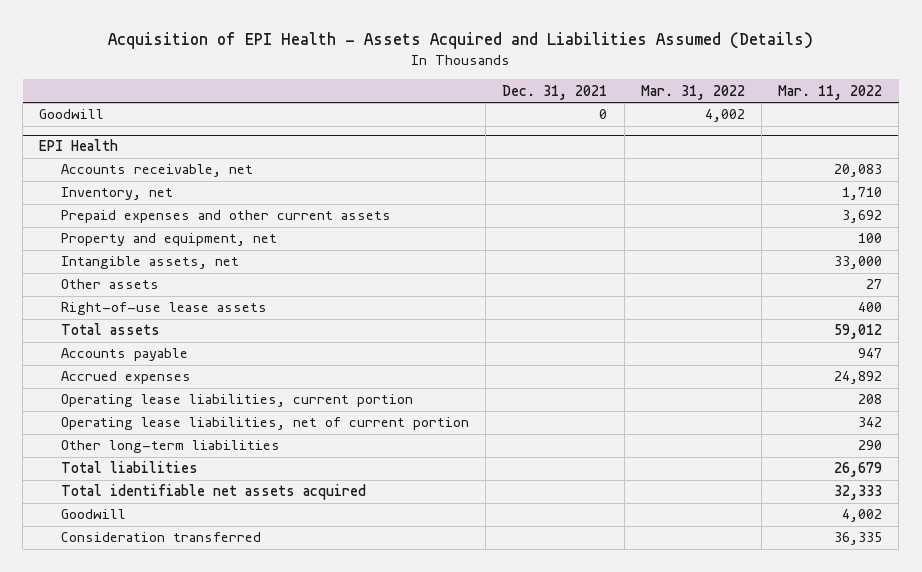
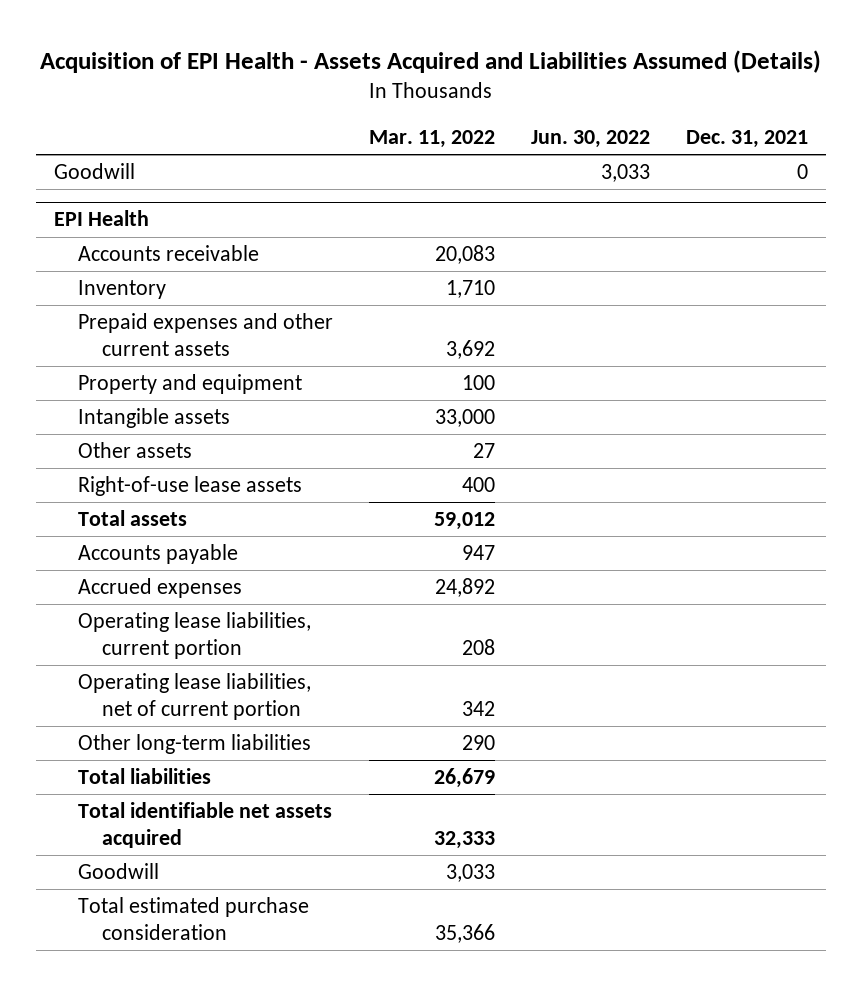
[640,84,745,100] Mar. 31, 2022 -> none
none -> [530,129,650,148] Jun. 30, 2022
[60,164,253,178] Accounts receivable, net -> [77,245,259,262] Accounts receivable
[60,187,173,201] Inventory, net -> [77,280,166,300] Inventory
[60,233,277,247] Property and equipment, net -> [77,374,302,395] Property and equipment
[60,256,239,270] Intangible assets, net -> [77,408,230,429] Intangible assets
[842,509,883,523] 4,002 -> [445,864,495,883] 3,033
[60,532,261,543] Consideration transferred -> [77,897,309,940] Total estimated purchase consideration
[834,532,883,546] 36,335 -> [434,923,495,943] 35,366

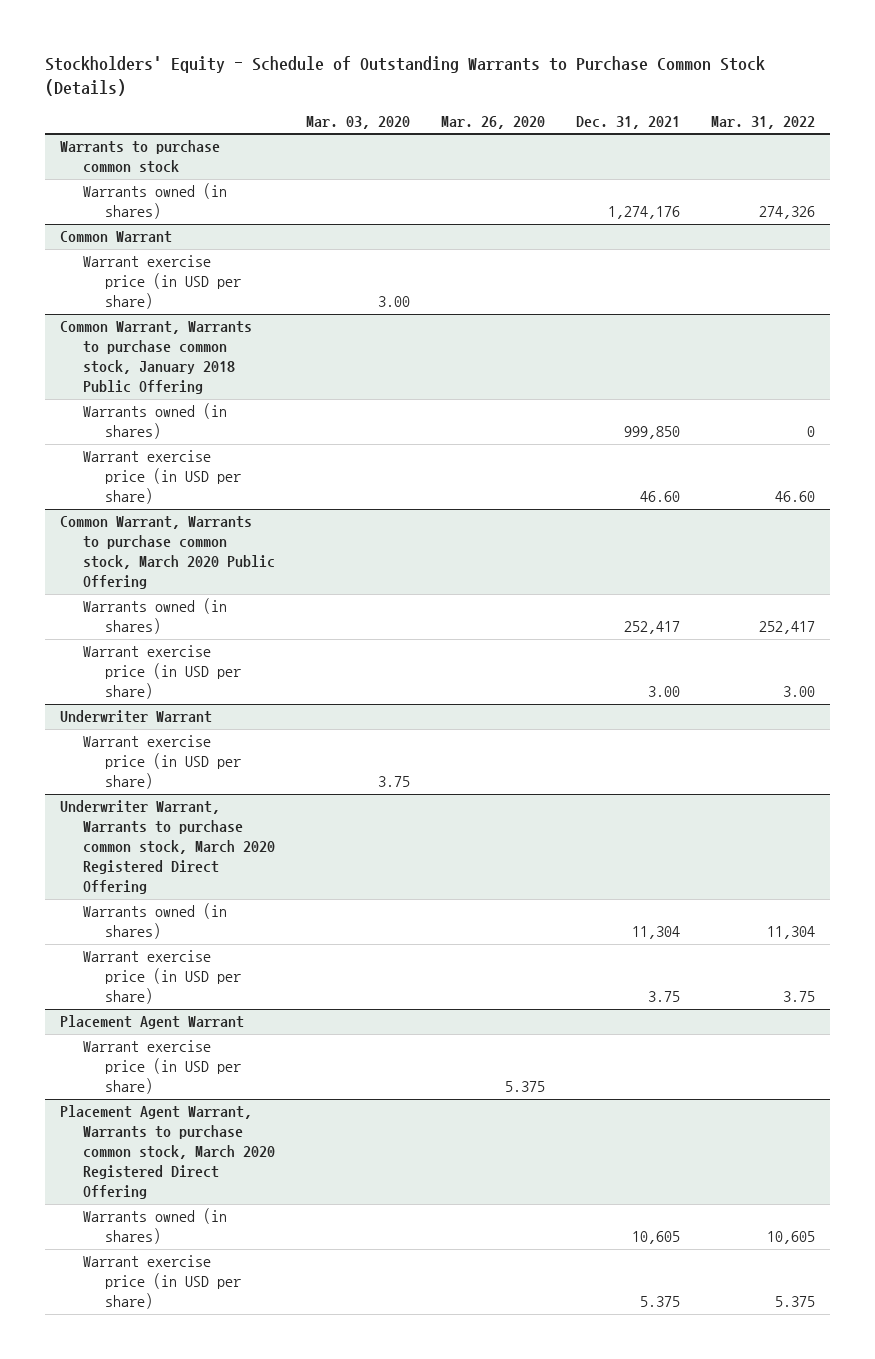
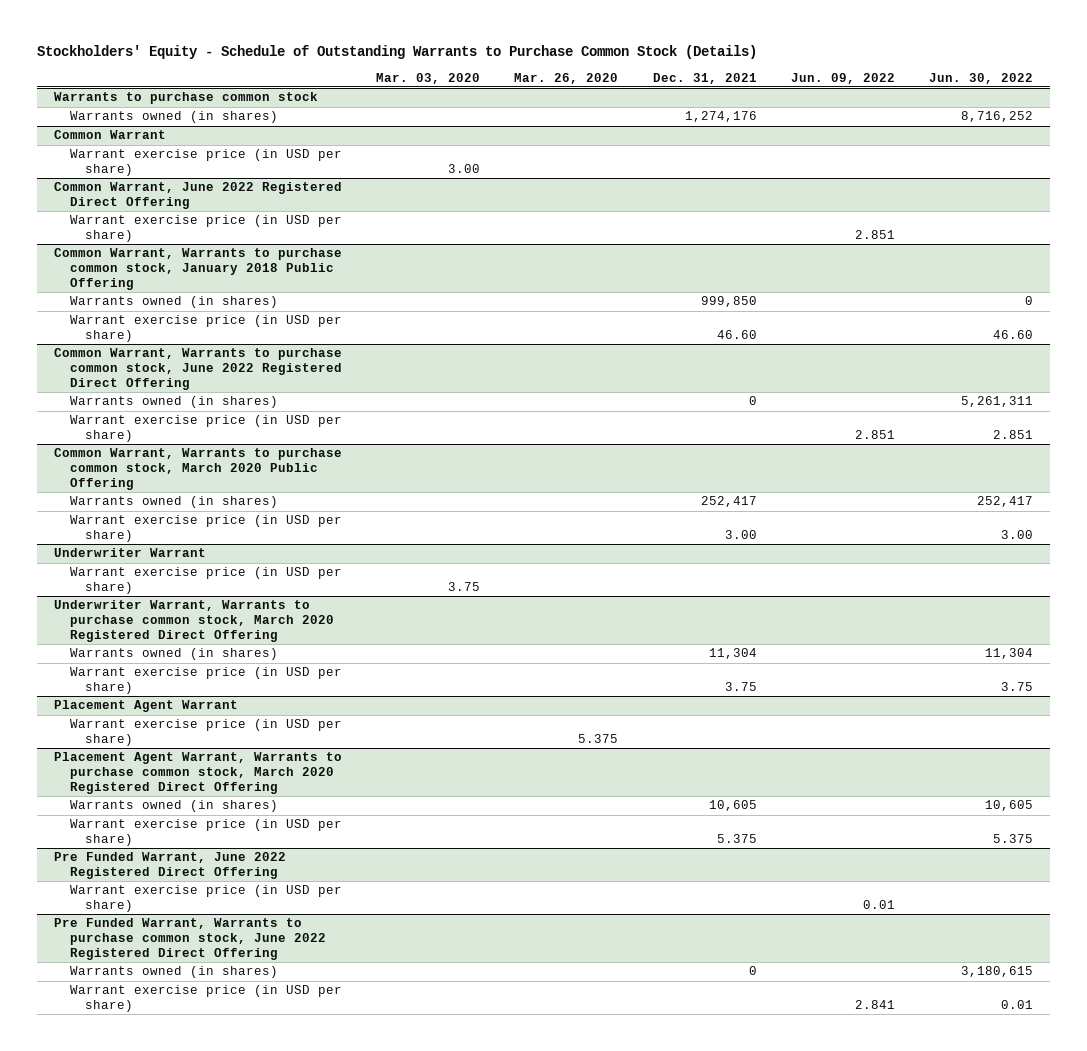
[710,115,815,129] Mar. 31, 2022 -> none
none -> [791,72,896,84] Jun. 09, 2022
none -> [929,72,1034,84] Jun. 30, 2022
none -> [53,182,342,210] Common Warrant, June 2022 Registered Direct Offering
none -> [69,215,342,243] Warrant exercise price (in USD per share)
none -> [53,348,342,390] Common Warrant, Warrants to purchase common stock, June 2022 Registered Direct Offering
none -> [69,396,278,409] Warrants owned (in shares)
none -> [69,415,342,443] Warrant exercise price (in USD per share)
none -> [53,852,286,880] Pre Funded Warrant, June 2022 Registered Direct Offering
none -> [69,885,342,913] Warrant exercise price (in USD per share)
none -> [53,918,326,960] Pre Funded Warrant, Warrants to purchase common stock, June 2022 Registered Direct Offering
none -> [69,966,278,979] Warrants owned (in shares)
none -> [69,985,342,1013] Warrant exercise price (in USD per share)

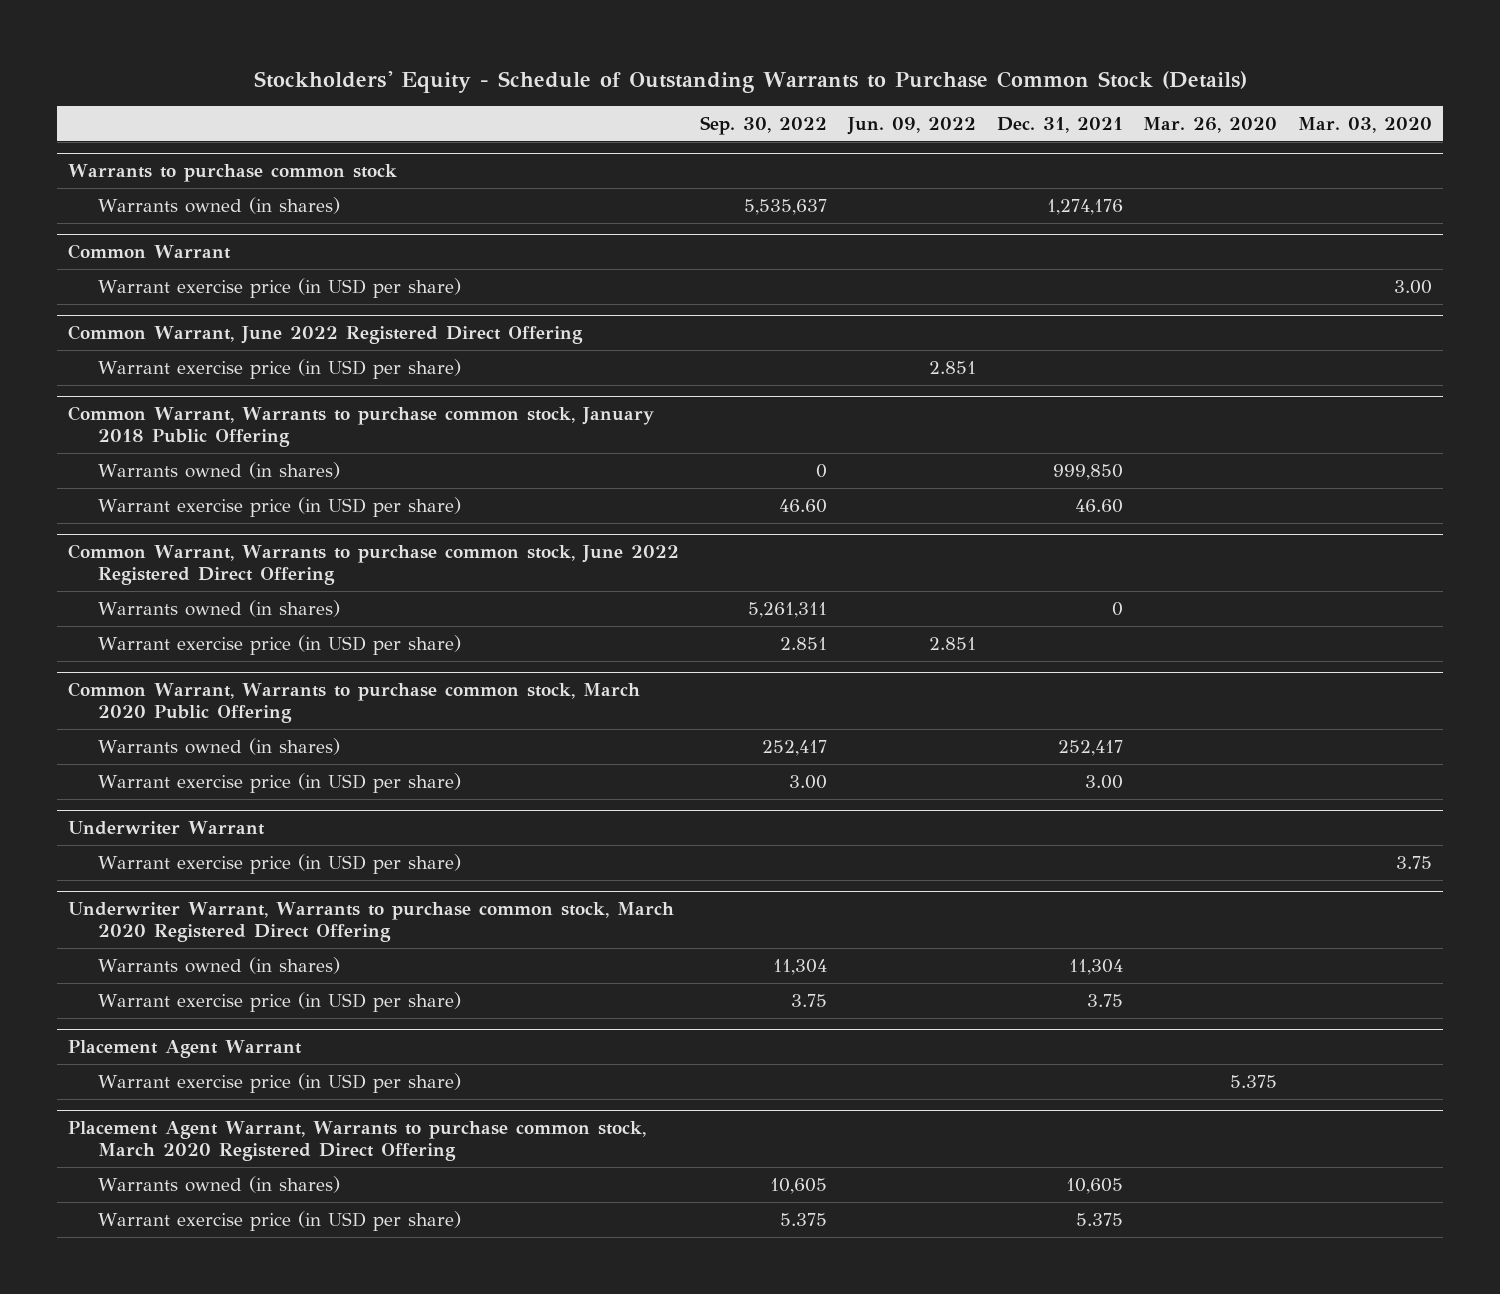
[929,72,1034,84] Jun. 30, 2022 -> none
none -> [699,116,827,136] Sep. 30, 2022
[53,852,286,880] Pre Funded Warrant, June 2022 Registered Direct Offering -> none
[69,885,342,913] Warrant exercise price (in USD per share) -> none
[53,918,326,960] Pre Funded Warrant, Warrants to purchase common stock, June 2022 Registered Direct Offering -> none
[69,966,278,979] Warrants owned (in shares) -> none
[69,985,342,1013] Warrant exercise price (in USD per share) -> none

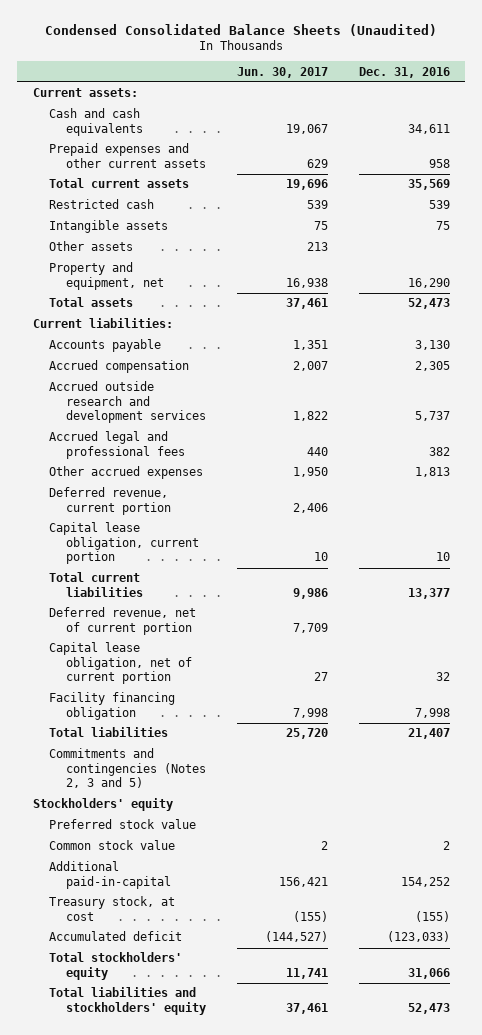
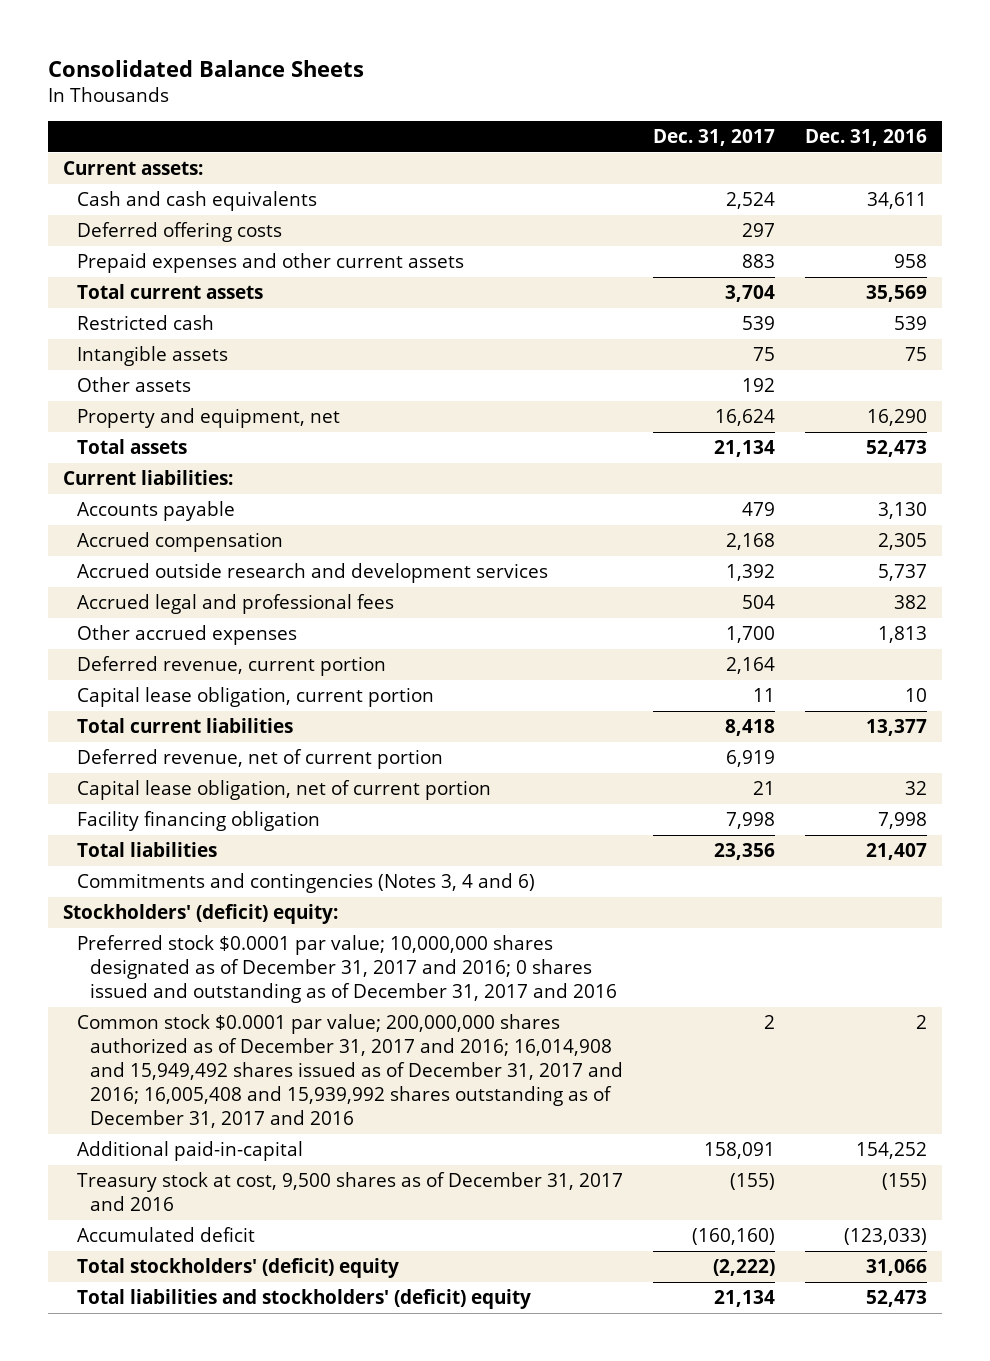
[45,23,438,36] Condensed Consolidated Balance Sheets (Unaudited) -> [47,60,364,78] Consolidated Balance Sheets
[236,66,328,78] Jun. 30, 2017 -> none
none -> [653,129,776,147] Dec. 31, 2017
none -> [76,222,282,243] Deferred offering costs
[49,748,207,789] Commitments and contingencies (Notes 2, 3 and 5) -> [76,873,535,894] Commitments and contingencies (Notes 3, 4 and 6)
[32,798,173,812] Stockholders' equity -> [62,904,338,925] Stockholders' (deficit) equity:
[49,819,197,830] Preferred stock value -> [76,935,618,1004] Preferred stock $0.0001 par value; 10,000,000 shares designated as of December 31, 2017 and 2016; 0 shares issued and outstanding as of December 31, 2017 and 2016
[49,840,176,851] Common stock value -> [76,1014,624,1129] Common stock $0.0001 par value; 200,000,000 shares authorized as of December 31, 2017 and 2016; 16,014,908 and 15,949,492 shares issued as of December 31, 2017 and 2016; 16,005,408 and 15,939,992 shares outstanding as of December 31, 2017 and 2016
[49,896,176,921] Treasury stock, at cost -> [76,1172,623,1212] Treasury stock at cost, 9,500 shares as of December 31, 2017 and 2016
[49,952,183,980] Total stockholders' equity -> [76,1258,399,1279] Total stockholders' (deficit) equity
[49,987,207,1015] Total liabilities and stockholders' equity -> [76,1289,531,1310] Total liabilities and stockholders' (deficit) equity

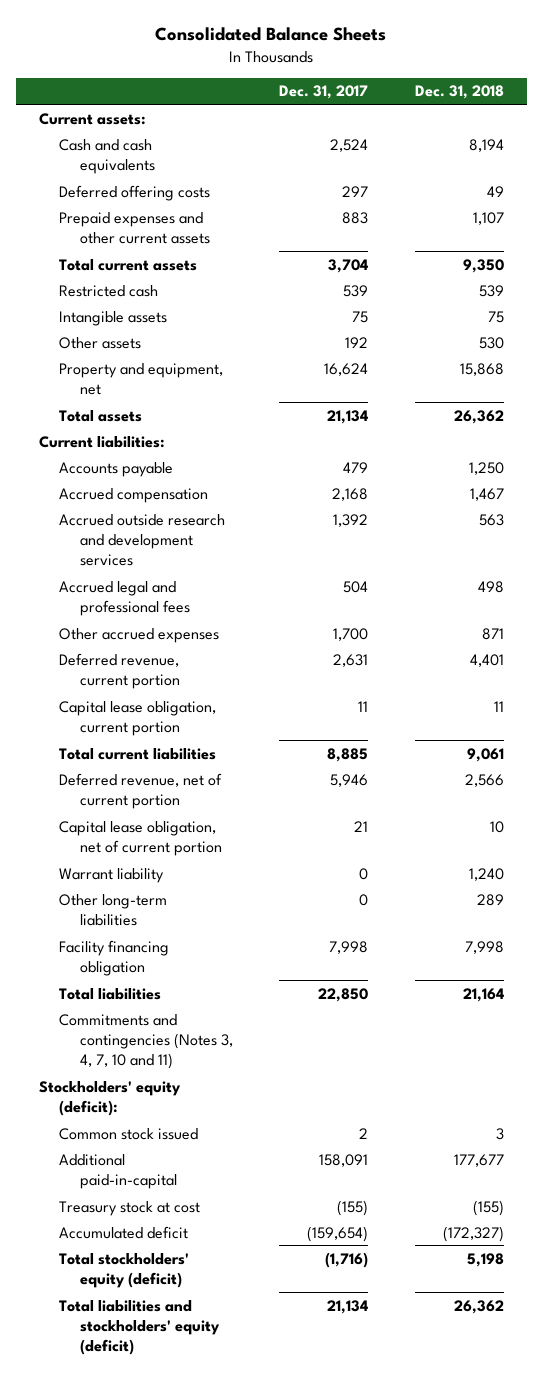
[805,129,928,147] Dec. 31, 2016 -> none
none -> [414,85,504,100] Dec. 31, 2018
[726,657,776,675] 2,164 -> [333,653,369,667] 2,631
[725,719,776,737] 8,418 -> [327,747,369,762] 8,885
[726,750,776,768] 6,919 -> [330,773,369,787] 5,946
none -> [59,867,165,883] Warrant liability
none -> [59,893,168,926] Other long-term liabilities
[76,935,618,1004] Preferred stock $0.0001 par value; 10,000,000 shares designated as of December 31, 2017 and 2016; 0 shares issued and outstanding as of December 31, 2017 and 2016 -> none
[714,843,776,861] 23,356 -> [318,987,369,1002] 22,850
[76,873,535,894] Commitments and contingencies (Notes 3, 4 and 6) -> [59,1013,233,1070] Commitments and contingencies (Notes 3, 4, 7, 10 and 11)
[62,904,338,925] Stockholders' (deficit) equity: -> [38,1080,181,1116] Stockholders' equity (deficit):
[76,1014,624,1129] Common stock $0.0001 par value; 200,000,000 shares authorized as of December 31, 2017 and 2016; 16,014,908 and 15,949,492 shares issued as of December 31, 2017 and 2016; 16,005,408 and 15,939,992 shares outstanding as of December 31, 2017 and 2016 -> [59,1127,199,1140] Common stock issued
[76,1172,623,1212] Treasury stock at cost, 9,500 shares as of December 31, 2017 and 2016 -> [59,1200,201,1216] Treasury stock at cost
[692,1228,776,1246] (160,160) -> [307,1225,369,1242] (159,654)
[76,1258,399,1279] Total stockholders' (deficit) equity -> [59,1252,190,1288] Total stockholders' equity (deficit)
[713,1259,776,1277] (2,222) -> [325,1251,369,1268] (1,716)
[76,1289,531,1310] Total liabilities and stockholders' (deficit) equity -> [59,1299,220,1356] Total liabilities and stockholders' equity (deficit)

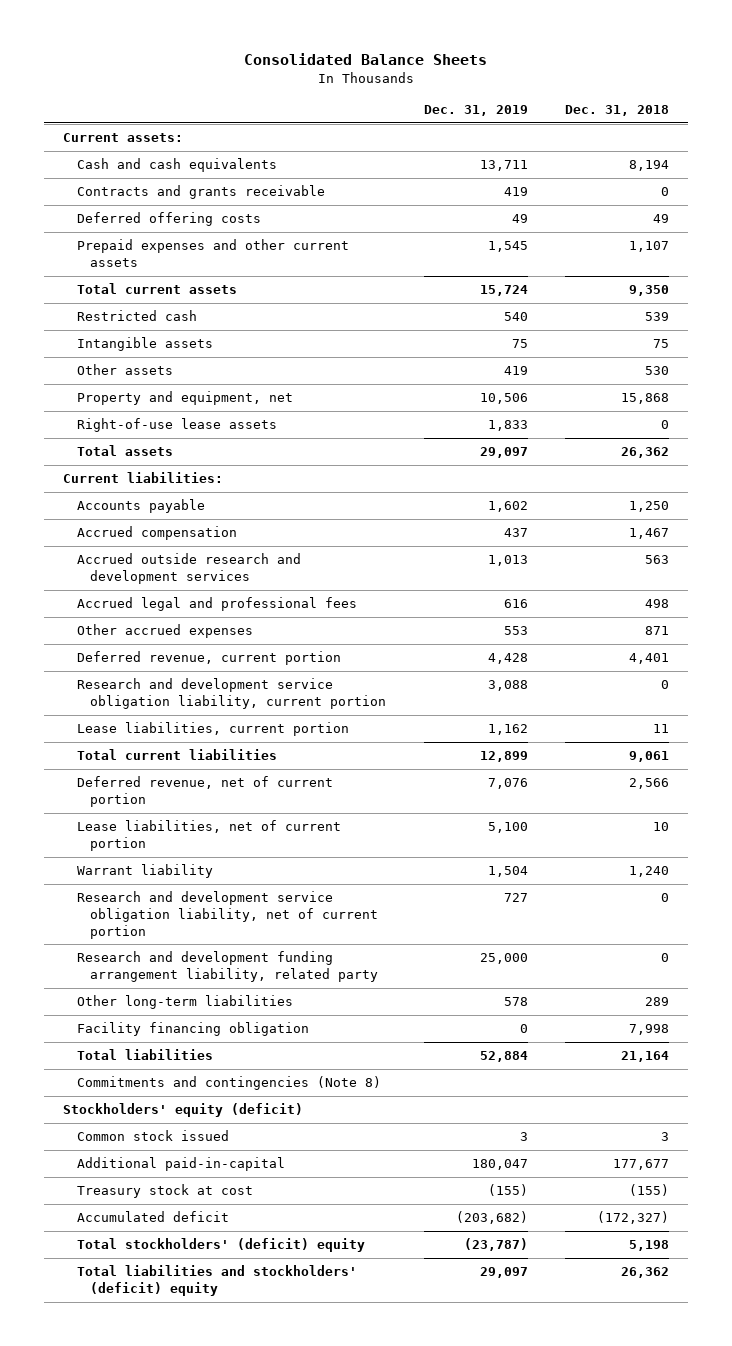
[279,85,369,100] Dec. 31, 2017 -> none
none -> [423,105,528,117] Dec. 31, 2019
none -> [76,185,325,200] Contracts and grants receivable
none -> [76,418,277,433] Right-of-use lease assets
none -> [76,678,387,709] Research and development service obligation liability, current portion
[59,700,217,736] Capital lease obligation, current portion -> [76,722,349,737] Lease liabilities, current portion
[59,820,222,856] Capital lease obligation, net of current portion -> [76,820,341,851] Lease liabilities, net of current portion
none -> [76,891,379,939] Research and development service obligation liability, net of current portion
none -> [76,951,379,982] Research and development funding arrangement liability, related party
[59,1013,233,1070] Commitments and contingencies (Notes 3, 4, 7, 10 and 11) -> [76,1076,381,1091] Commitments and contingencies (Note 8)
[38,1080,181,1116] Stockholders' equity (deficit): -> [63,1103,304,1118] Stockholders' equity (deficit)
[59,1252,190,1288] Total stockholders' equity (deficit) -> [76,1238,365,1253] Total stockholders' (deficit) equity
[59,1299,220,1356] Total liabilities and stockholders' equity (deficit) -> [76,1265,357,1296] Total liabilities and stockholders' (deficit) equity

